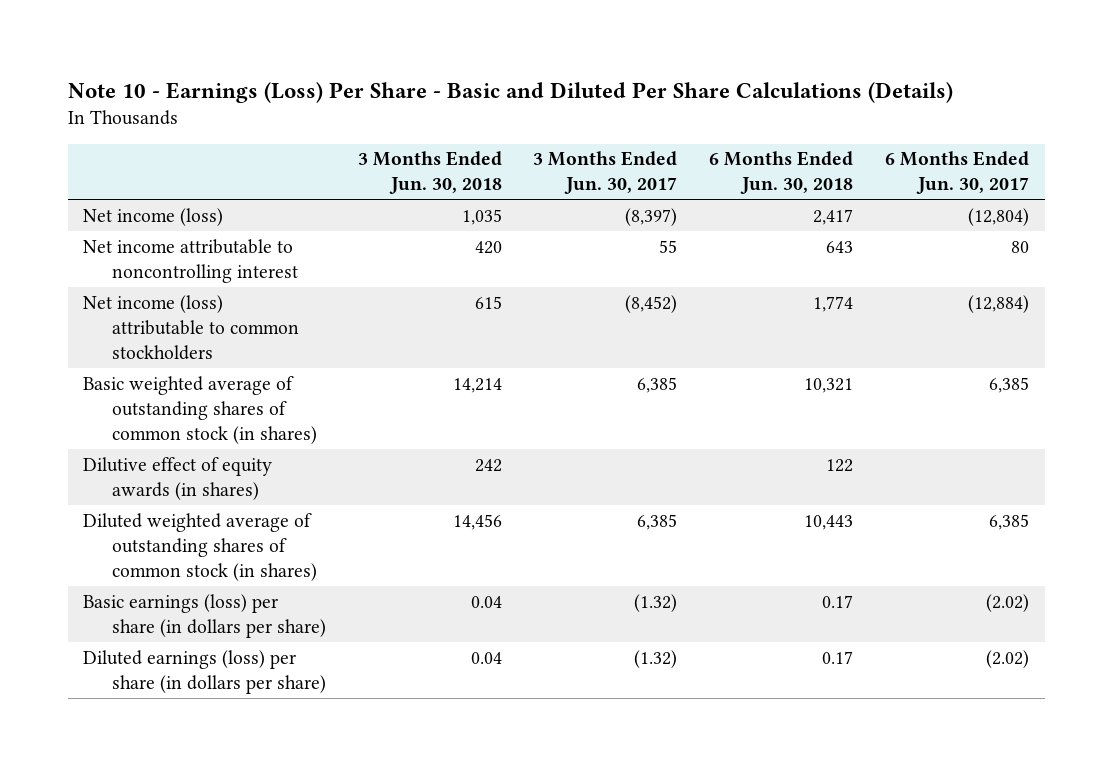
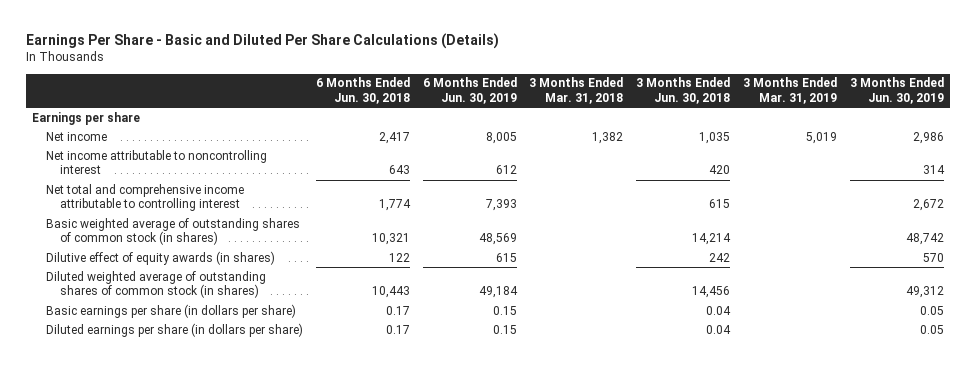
[67,81,953,103] Note 10 - Earnings (Loss) Per Share - Basic and Diluted Per Share Calculations (Details) -> [25,32,499,49] Earnings Per Share - Basic and Diluted Per Share Calculations (Details)
[533,151,678,195] 3 Months Ended Jun. 30, 2017 -> none
[885,151,1030,195] 6 Months Ended Jun. 30, 2017 -> none
none -> [422,77,517,104] 6 Months Ended Jun. 30, 2019
none -> [529,77,624,104] 3 Months Ended Mar. 31, 2018
none -> [742,77,837,104] 3 Months Ended Mar. 31, 2019
none -> [849,77,944,104] 3 Months Ended Jun. 30, 2019
none -> [32,111,141,125] Earnings per share
[83,207,224,226] Net income (loss) -> [46,131,108,141] Net income
[83,294,299,360] Net income (loss) attributable to common stockholders -> [46,183,245,212] Net total and comprehensive income attributable to controlling interest
[83,593,326,638] Basic earnings (loss) per share (in dollars per share) -> [46,303,297,318] Basic earnings per share (in dollars per share)
[83,649,326,694] Diluted earnings (loss) per share (in dollars per share) -> [46,322,304,337] Diluted earnings per share (in dollars per share)

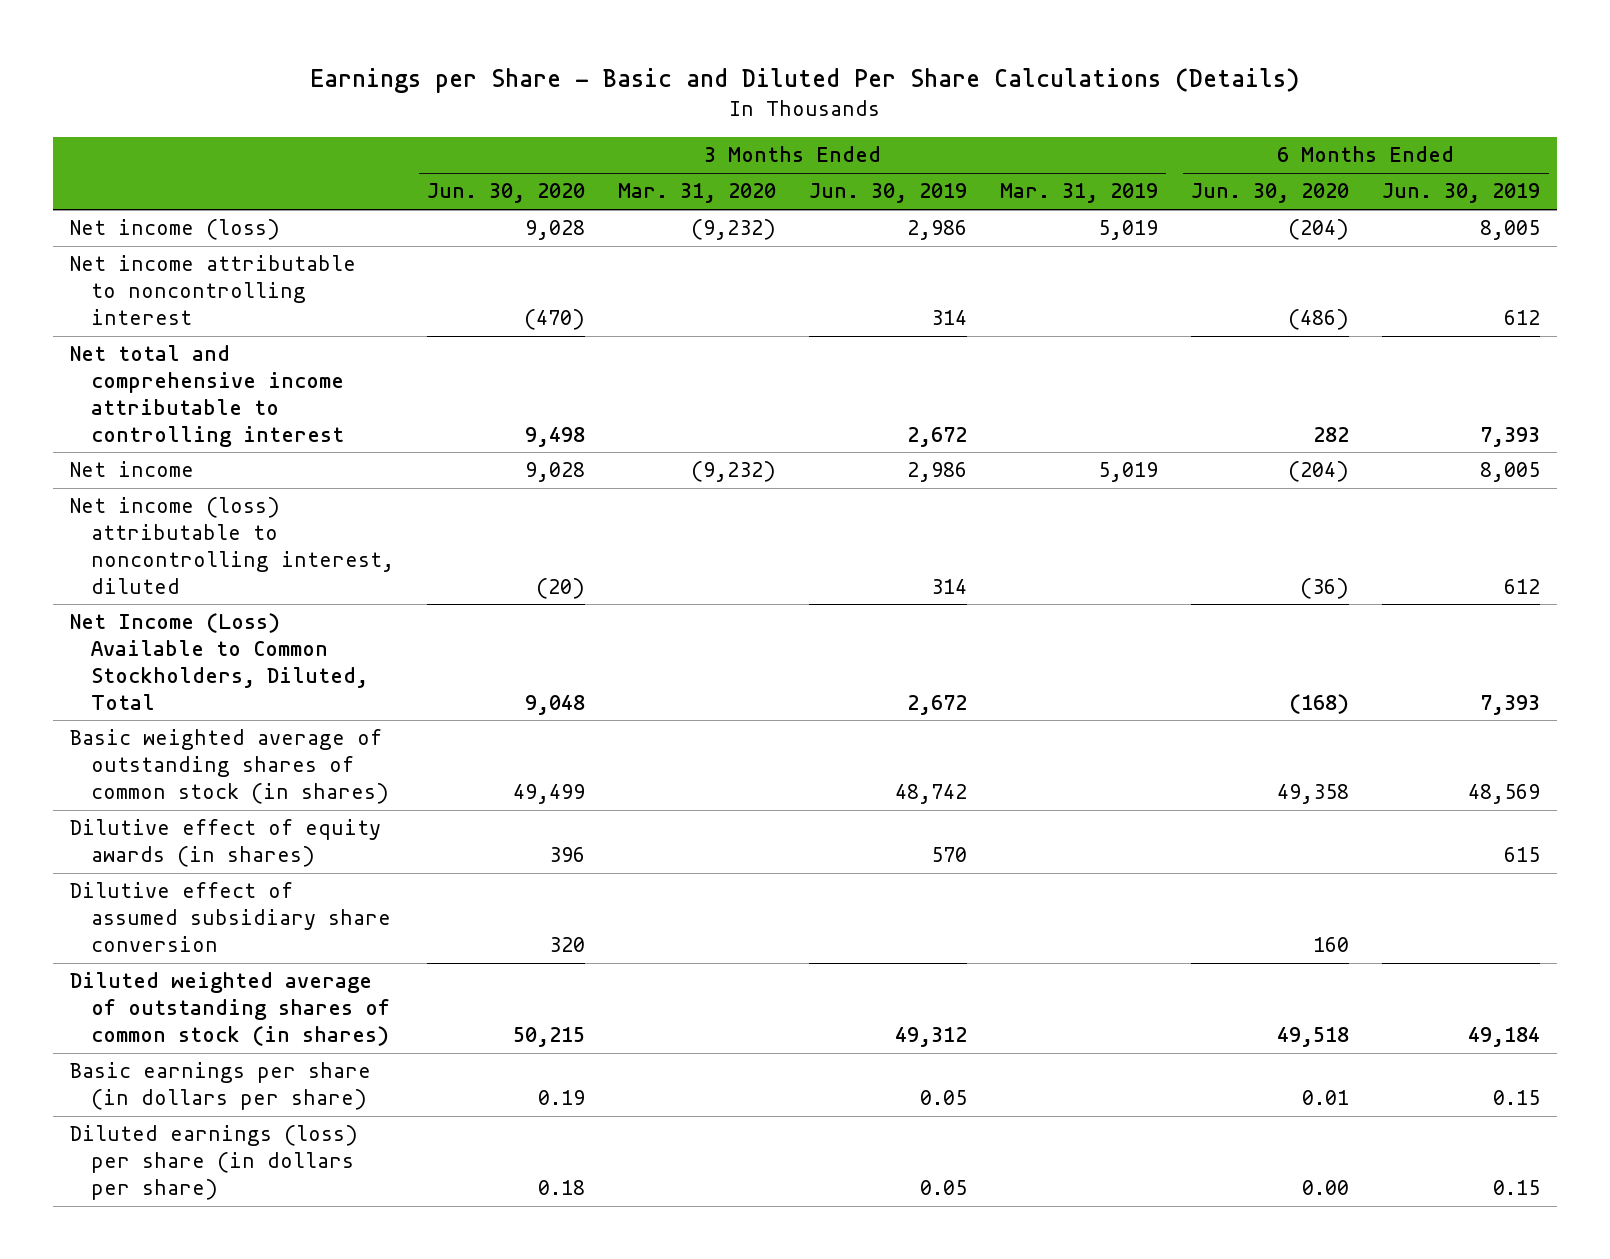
[25,32,499,49] Earnings Per Share - Basic and Diluted Per Share Calculations (Details) -> [310,67,1300,93] Earnings per Share - Basic and Diluted Per Share Calculations (Details)
[315,77,410,104] 6 Months Ended Jun. 30, 2018 -> none
[529,77,624,104] 3 Months Ended Mar. 31, 2018 -> none
[636,77,731,104] 3 Months Ended Jun. 30, 2018 -> none
none -> [426,183,585,204] Jun. 30, 2020
none -> [617,183,776,204] Mar. 31, 2020
none -> [1191,183,1350,204] Jun. 30, 2020
[32,111,141,125] Earnings per share -> none
none -> [69,219,280,241] Net income (loss)
[46,131,108,141] Net income -> [69,461,194,478] Net income
none -> [69,497,394,594] Net income (loss) attributable to noncontrolling interest, diluted
none -> [69,613,368,710] Net Income (Loss) Available to Common Stockholders, Diluted, Total
none -> [69,882,391,952] Dilutive effect of assumed subsidiary share conversion
[46,322,304,337] Diluted earnings per share (in dollars per share) -> [69,1125,358,1200] Diluted earnings (loss) per share (in dollars per share)

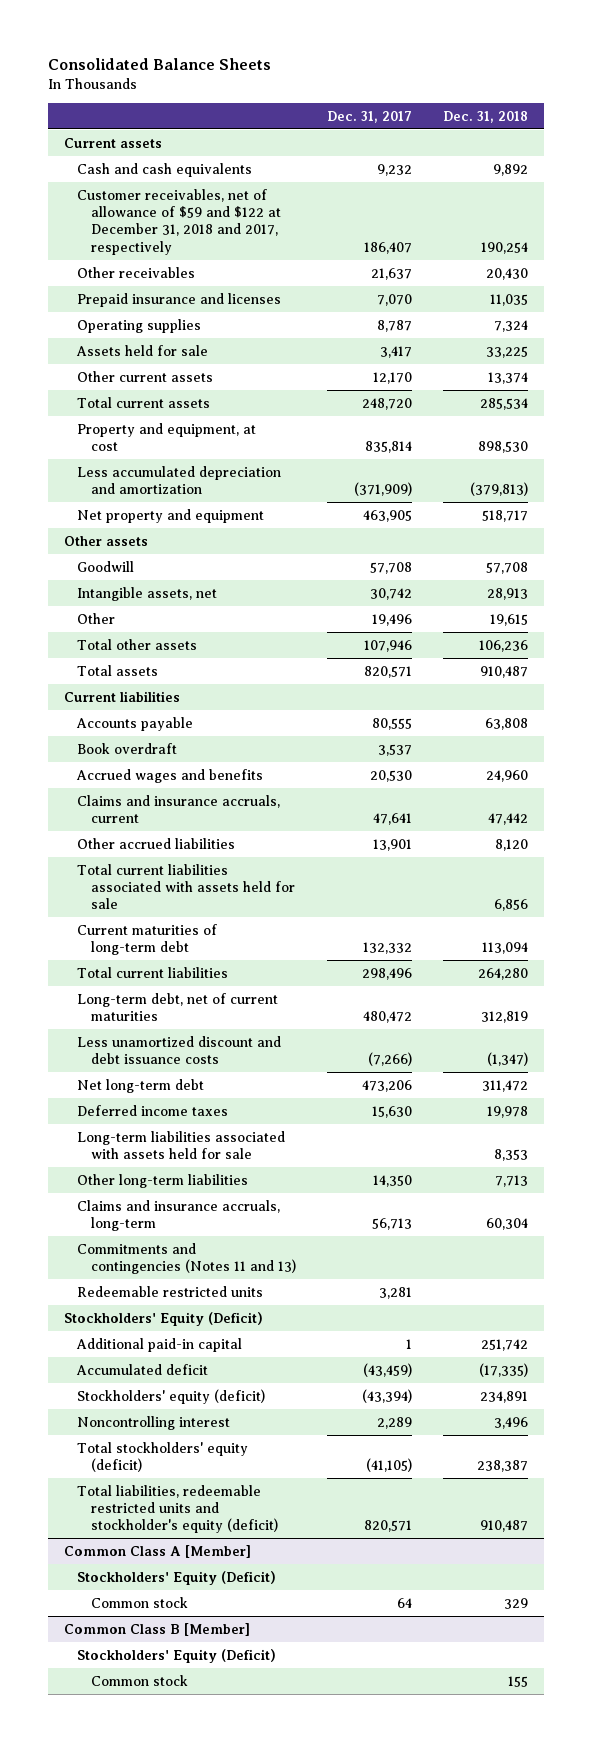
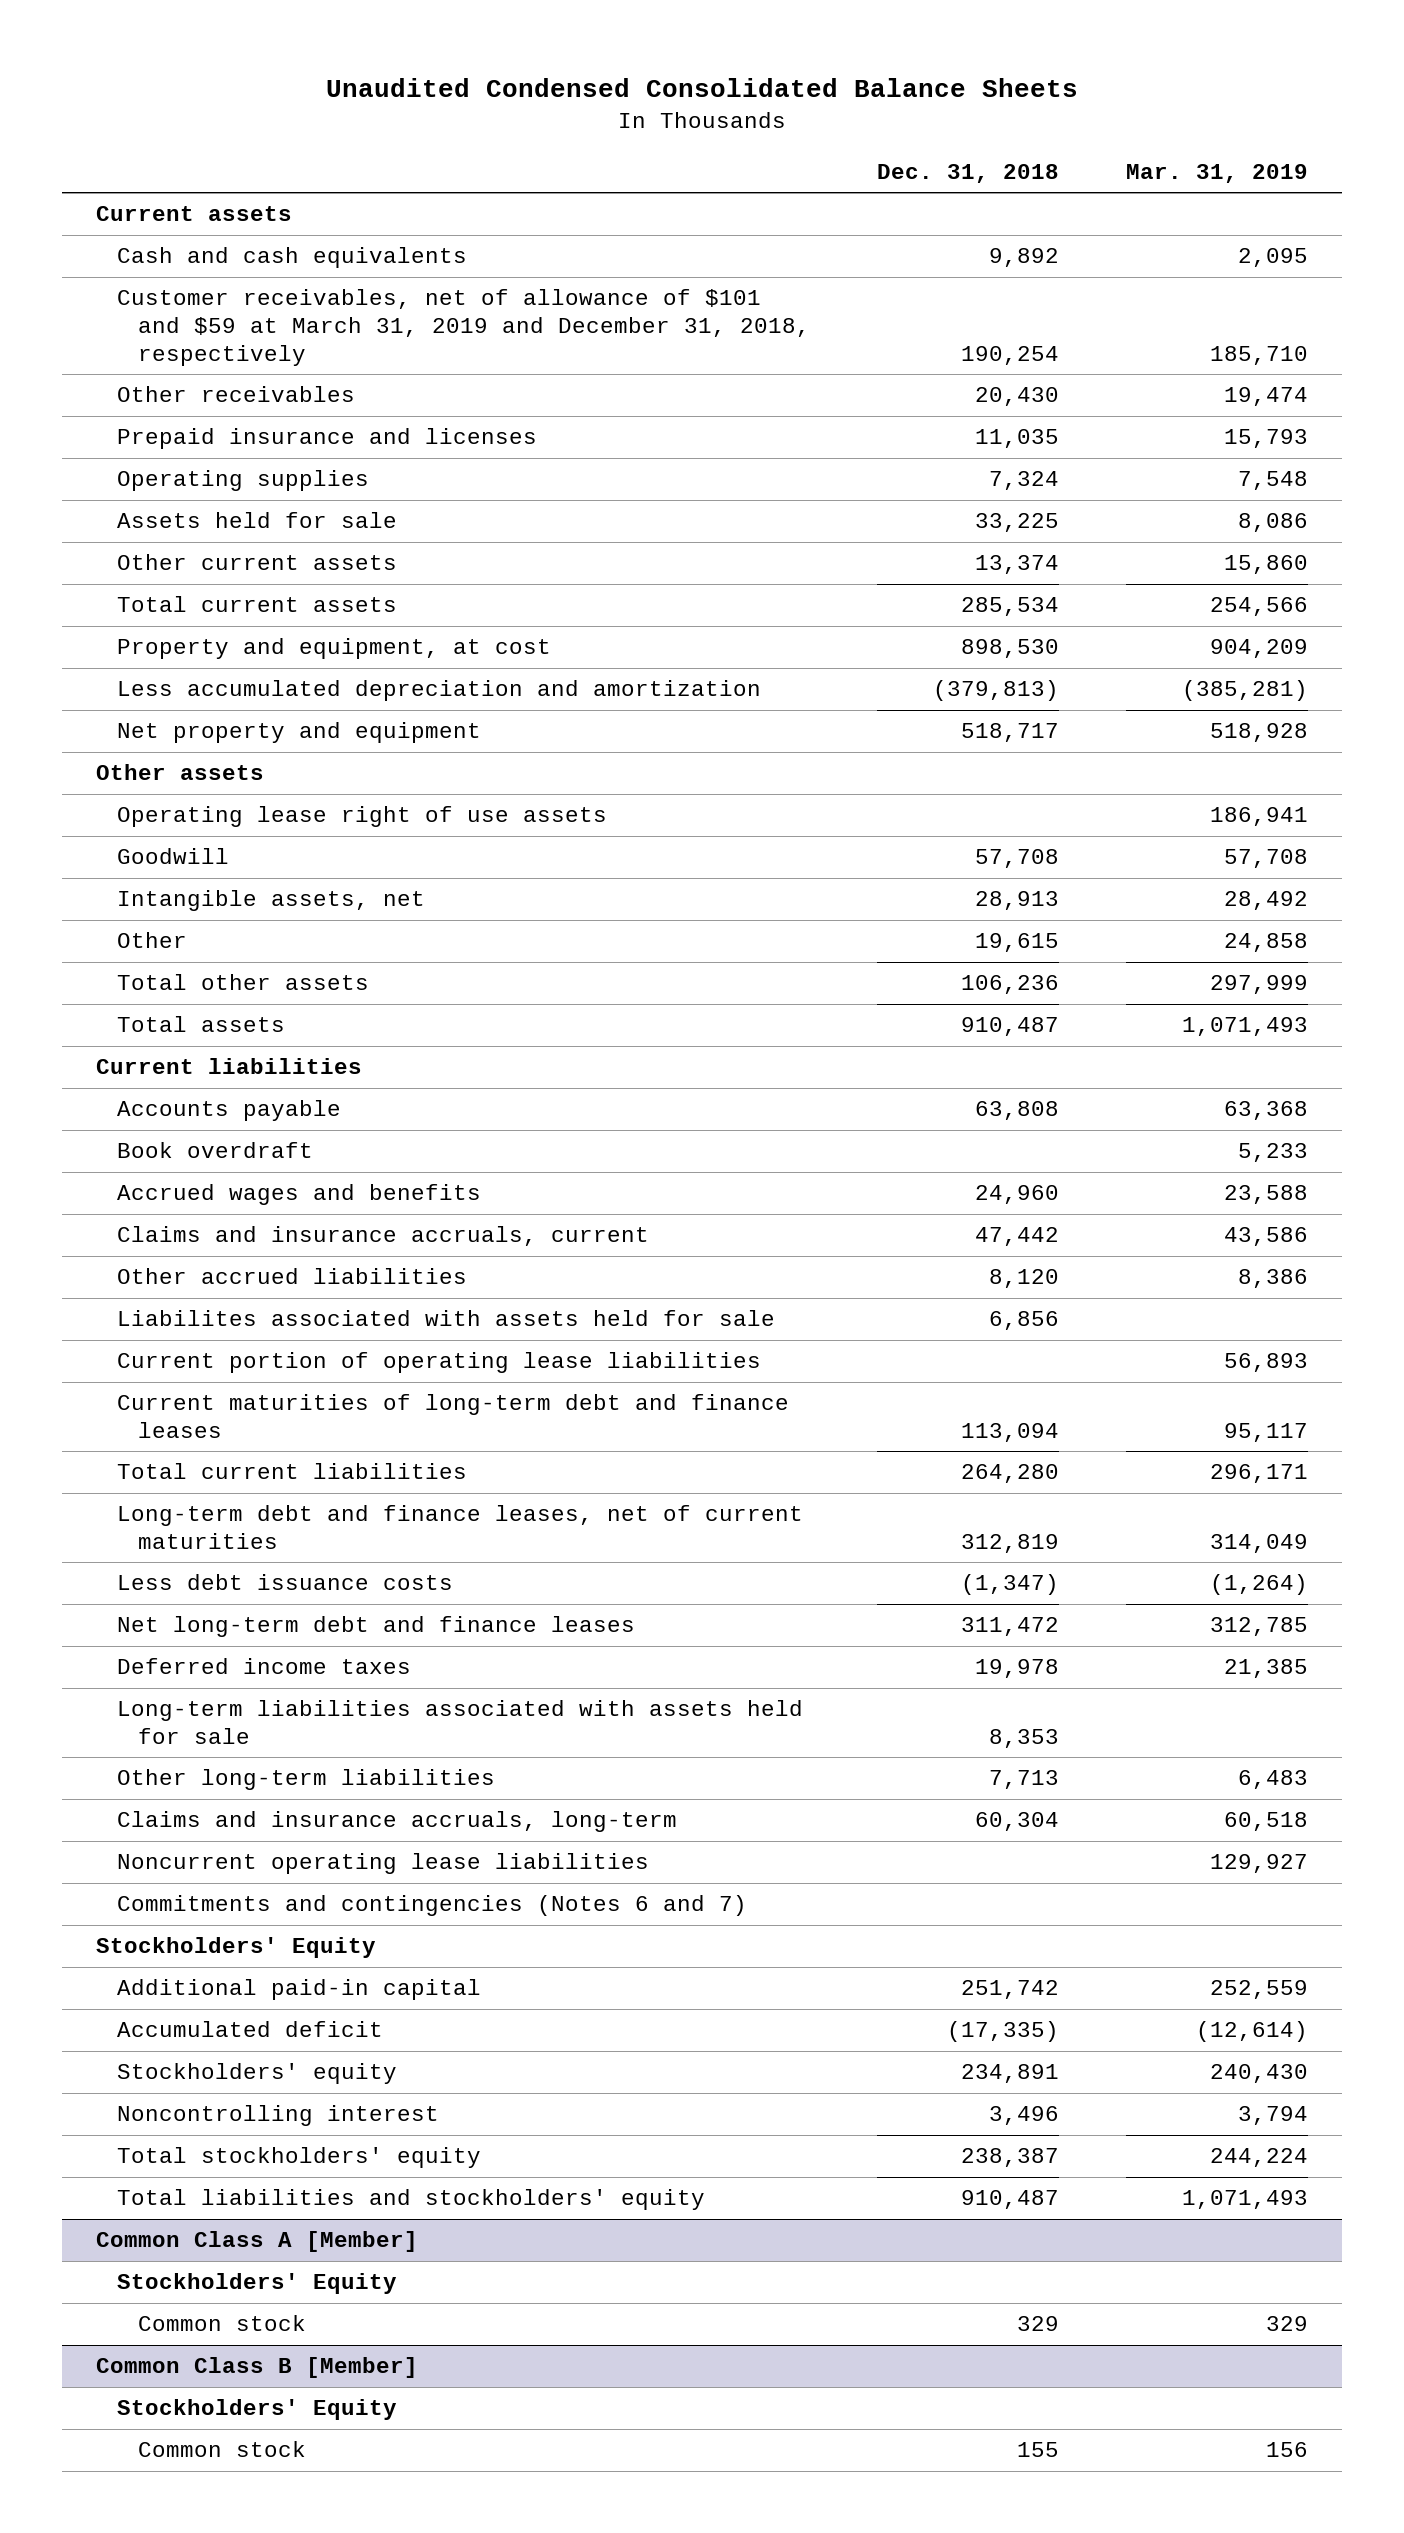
[47,57,271,70] Consolidated Balance Sheets -> [325,78,1078,98] Unaudited Condensed Consolidated Balance Sheets
[327,110,413,123] Dec. 31, 2017 -> none
none -> [1126,163,1309,183] Mar. 31, 2019
[77,188,282,255] Customer receivables, net of allowance of $59 and $122 at December 31, 2018 and 2017, respectively -> [116,289,810,366] Customer receivables, net of allowance of $101 and $59 at March 31, 2019 and December 31, 2018, respectively
none -> [116,806,607,828] Operating lease right of use assets
[77,863,296,910] Total current liabilities associated with assets held for sale -> [116,1310,775,1327] Liabilites associated with assets held for sale
none -> [116,1352,761,1374] Current portion of operating lease liabilities
[77,923,218,956] Current maturities of long-term debt -> [116,1394,789,1439] Current maturities of long-term debt and finance leases
[77,992,279,1022] Long-term debt, net of current maturities -> [116,1505,803,1550] Long-term debt and finance leases, net of current maturities
[77,1035,282,1065] Less unamortized discount and debt issuance costs -> [116,1574,453,1591] Less debt issuance costs
[77,1078,205,1093] Net long-term debt -> [116,1616,635,1638] Net long-term debt and finance leases
[77,1285,264,1297] Redeemable restricted units -> none
none -> [116,1853,649,1875] Noncurrent operating lease liabilities
[77,1242,297,1275] Commitments and contingencies (Notes 11 and 13) -> [116,1895,747,1917] Commitments and contingencies (Notes 6 and 7)
[63,1311,263,1326] Stockholders' Equity (Deficit) -> [95,1937,376,1959] Stockholders' Equity
[77,1388,266,1404] Stockholders' equity (deficit) -> [116,2063,397,2085] Stockholders' equity
[77,1441,249,1473] Total stockholders' equity (deficit) -> [116,2147,481,2169] Total stockholders' equity
[77,1484,279,1534] Total liabilities, redeemable restricted units and stockholder's equity (deficit) -> [116,2189,705,2211] Total liabilities and stockholders' equity
[77,1570,277,1585] Stockholders' Equity (Deficit) -> [116,2273,397,2295] Stockholders' Equity
[77,1648,277,1663] Stockholders' Equity (Deficit) -> [116,2399,397,2421] Stockholders' Equity

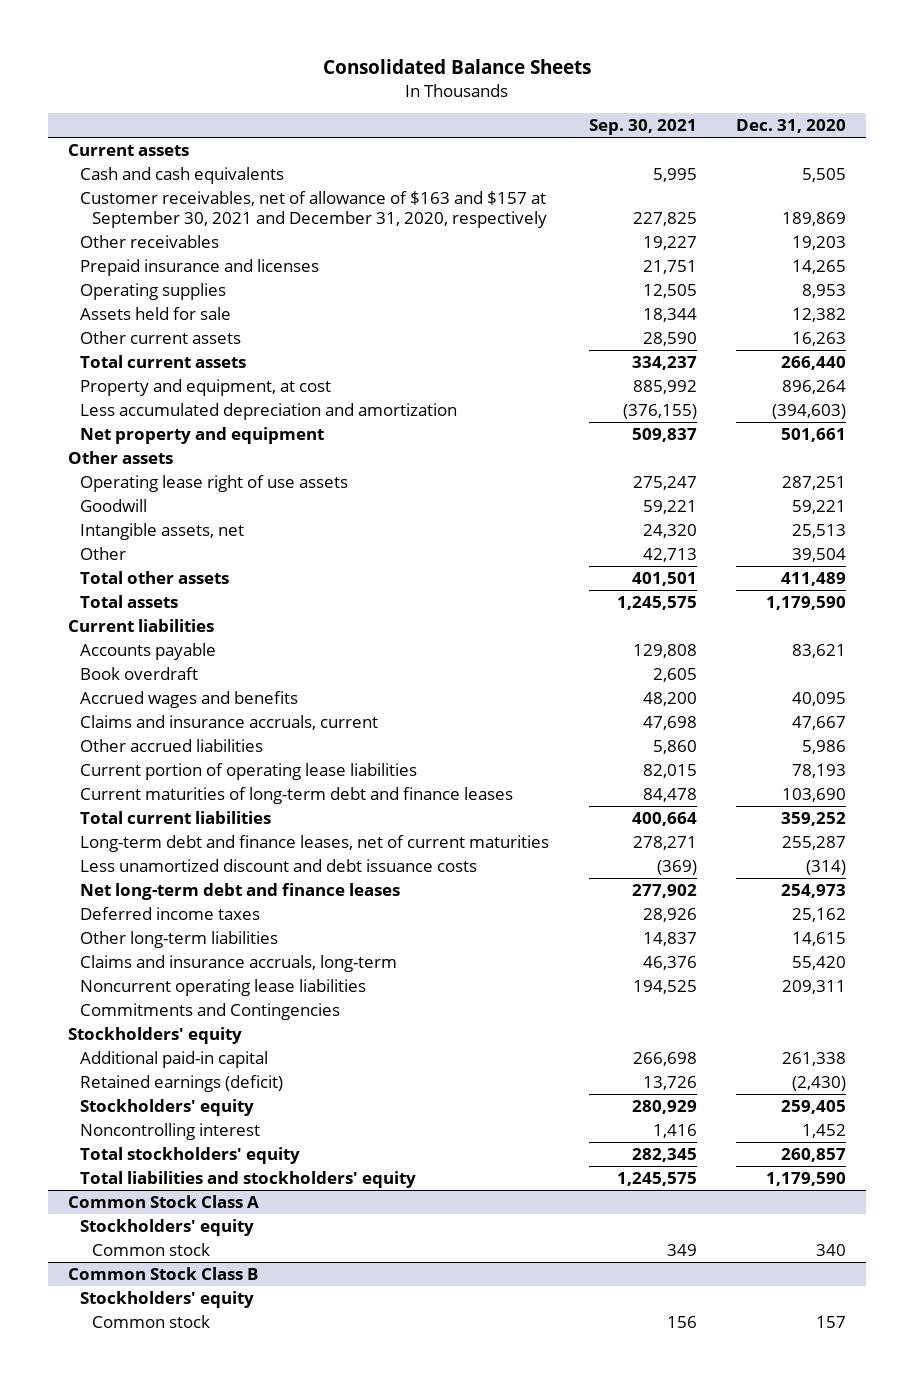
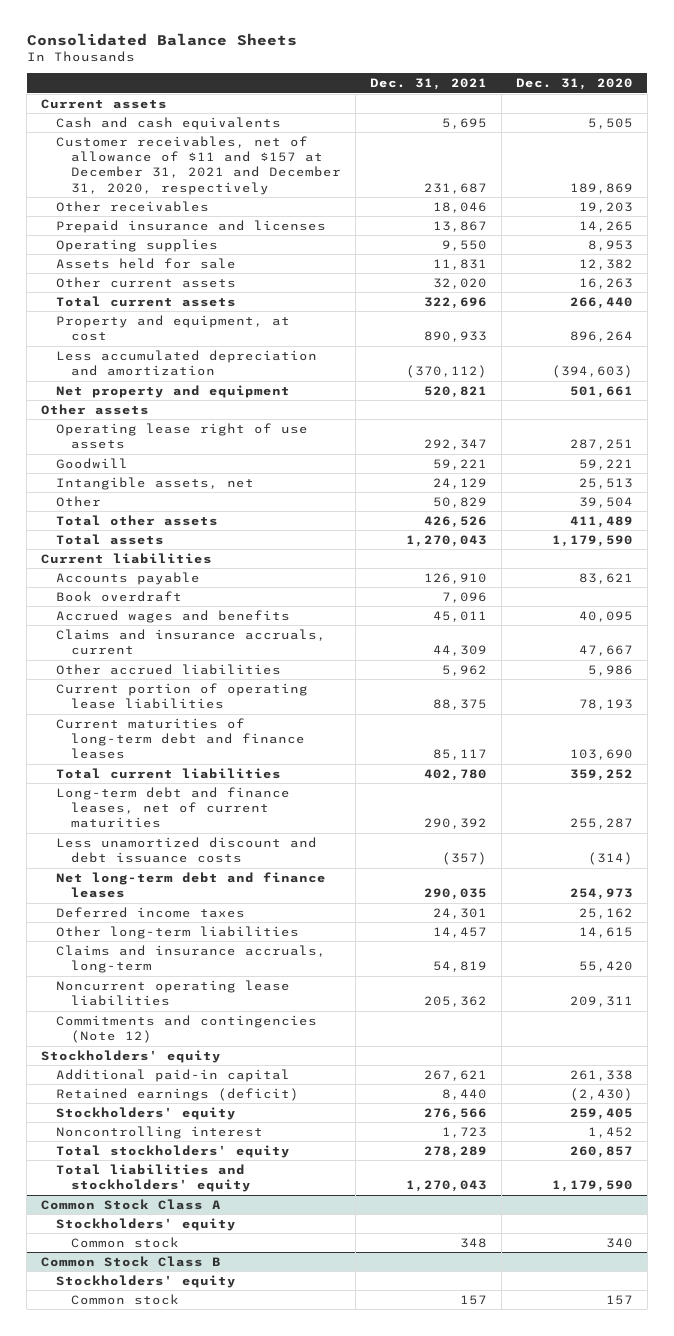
[588,119,697,136] Sep. 30, 2021 -> none
none -> [370,78,488,91] Dec. 31, 2021
[80,190,548,228] Customer receivables, net of allowance of $163 and $157 at September 30, 2021 and December 31, 2020, respectively -> [56,135,342,195] Customer receivables, net of allowance of $11 and $157 at December 31, 2021 and December 31, 2020, respectively
[80,1002,341,1020] Commitments and Contingencies -> [56,1014,318,1044] Commitments and contingencies (Note 12)

